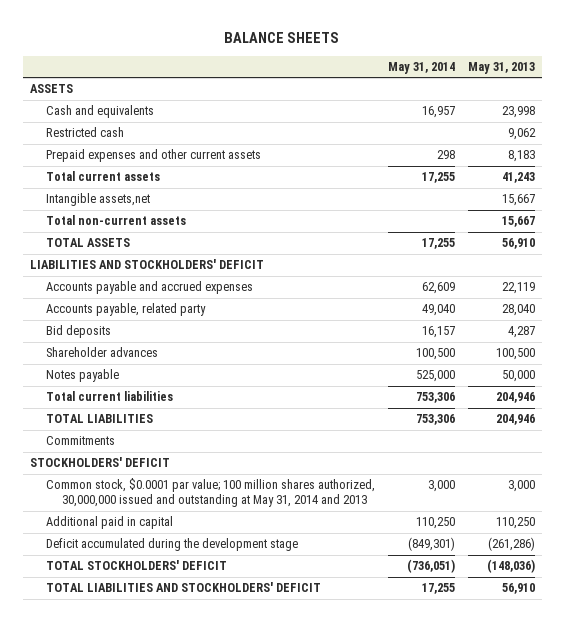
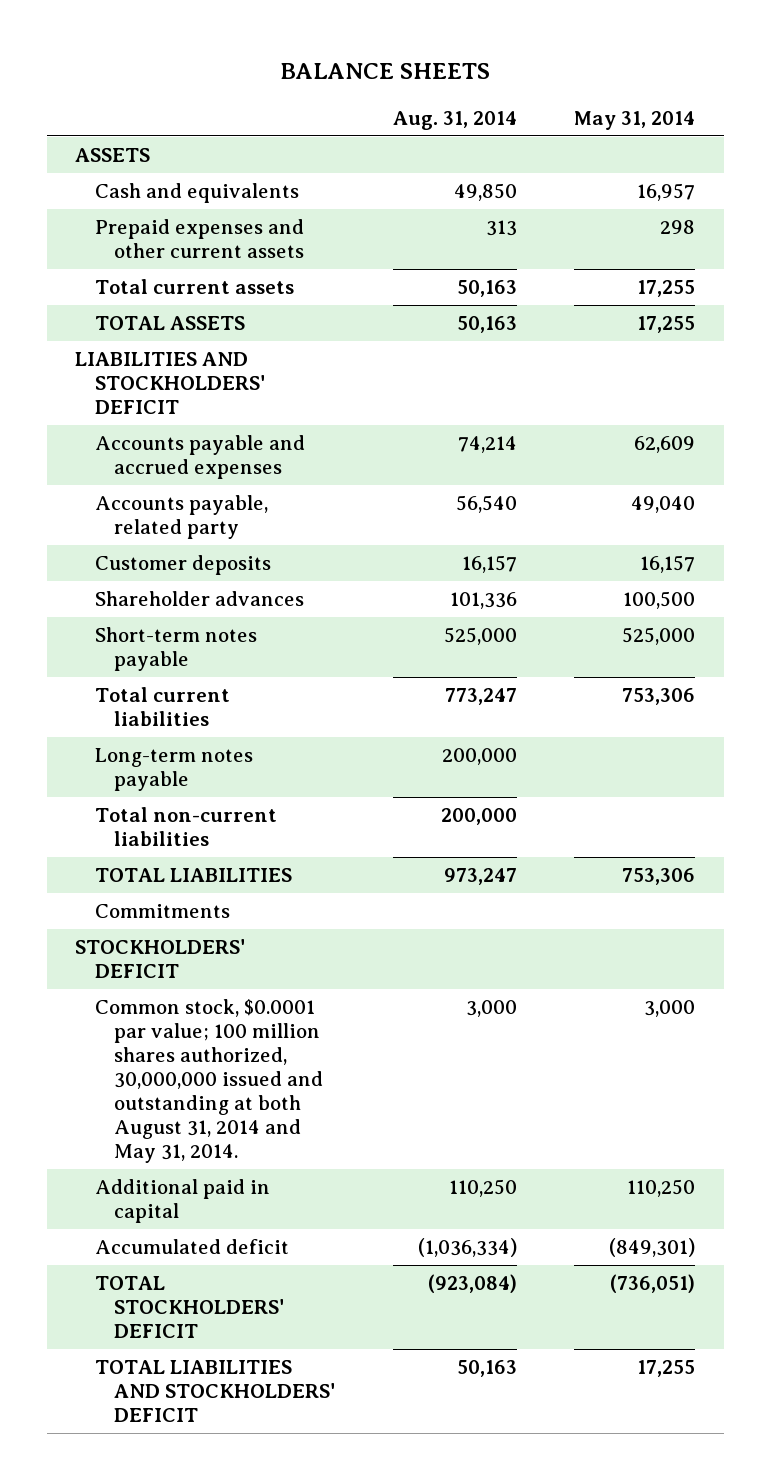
[468,62,536,75] May 31, 2013 -> none
none -> [392,110,517,130] Aug. 31, 2014
[45,127,124,138] Restricted cash -> none
[45,193,150,207] Intangible assets,net -> none
[45,215,186,226] Total non-current assets -> none
[45,325,111,339] Bid deposits -> [94,555,271,576] Customer deposits
[45,369,119,383] Notes payable -> [94,627,257,672] Short-term notes payable
none -> [94,748,253,792] Long-term notes payable
none -> [94,807,277,847] Total non-current liabilities
[45,478,375,508] Common stock, $0.0001 par value; 100 million shares authorized, 30,000,000 issued and outstanding at May 31, 2014 and 2013 -> [94,999,324,1163] Common stock, $0.0001 par value; 100 million shares authorized, 30,000,000 issued and outstanding at both August 31, 2014 and May 31, 2014.
[45,538,298,552] Deficit accumulated during the development stage -> [94,1239,289,1255] Accumulated deficit

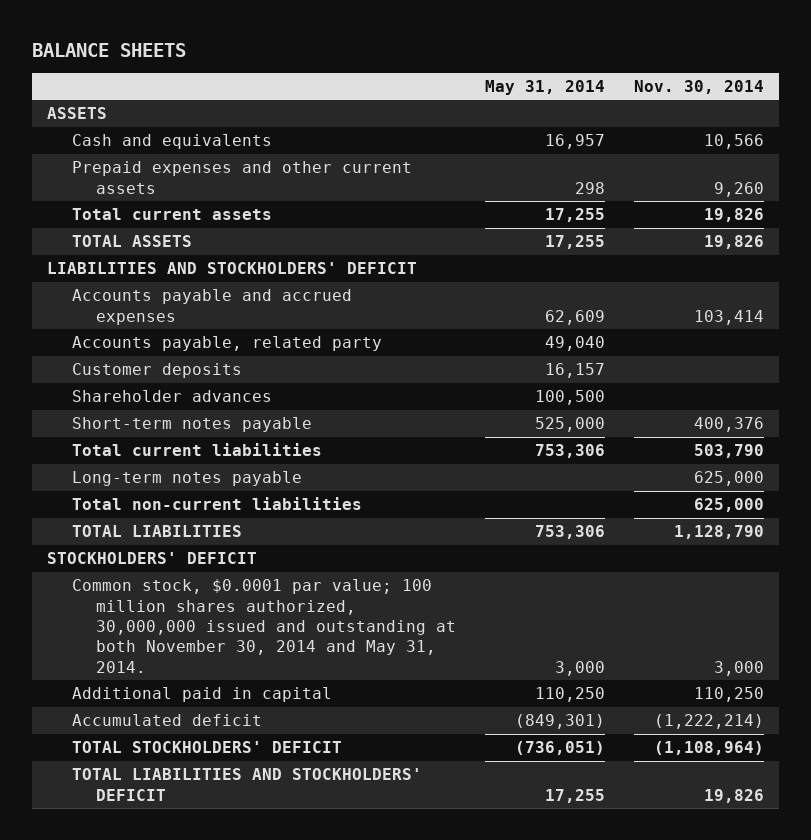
[392,110,517,130] Aug. 31, 2014 -> none
none -> [634,79,765,94] Nov. 30, 2014
[94,904,230,919] Commitments -> none
[94,999,324,1163] Common stock, $0.0001 par value; 100 million shares authorized, 30,000,000 issued and outstanding at both August 31, 2014 and May 31, 2014. -> [71,579,457,673] Common stock, $0.0001 par value; 100 million shares authorized, 30,000,000 issued and outstanding at both November 30, 2014 and May 31, 2014.

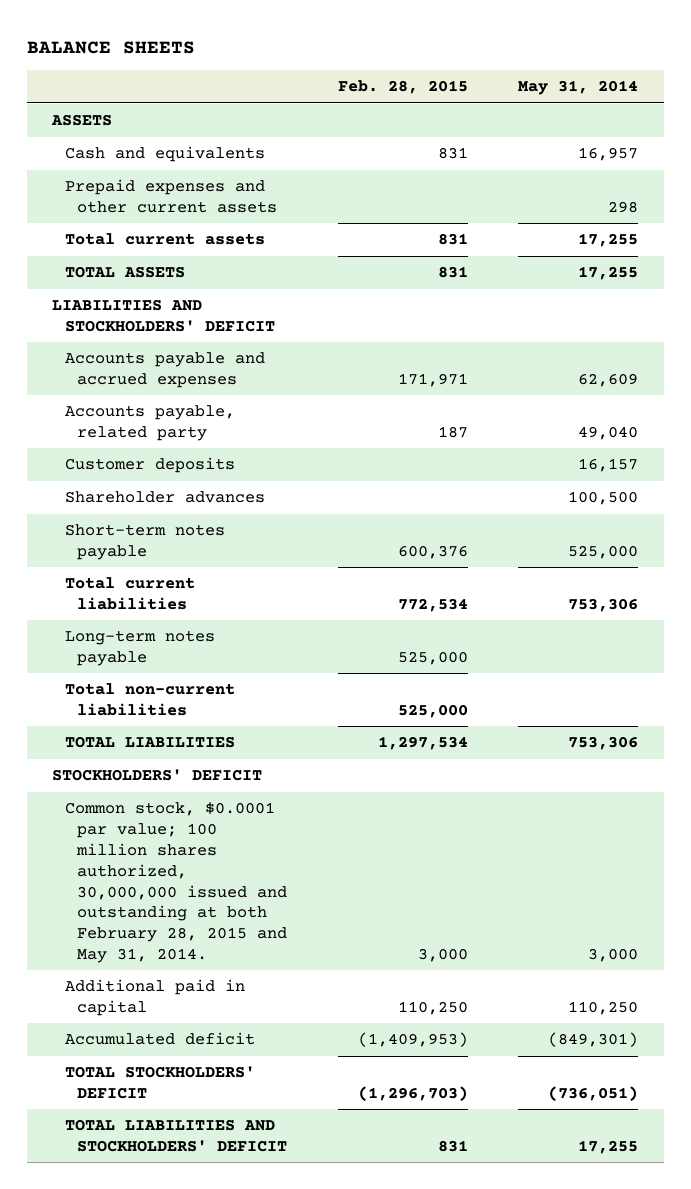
[634,79,765,94] Nov. 30, 2014 -> none
none -> [337,80,468,95] Feb. 28, 2015
[71,579,457,673] Common stock, $0.0001 par value; 100 million shares authorized, 30,000,000 issued and outstanding at both November 30, 2014 and May 31, 2014. -> [64,802,288,964] Common stock, $0.0001 par value; 100 million shares authorized, 30,000,000 issued and outstanding at both February 28, 2015 and May 31, 2014.

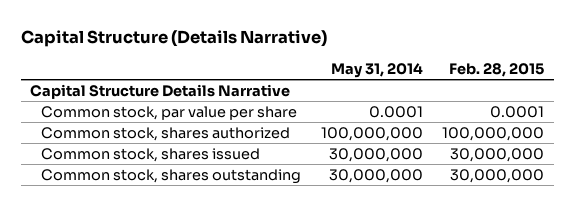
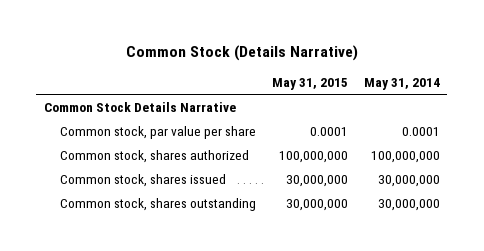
[20,30,327,48] Capital Structure (Details Narrative) -> [125,45,358,62] Common Stock (Details Narrative)
[449,62,545,77] Feb. 28, 2015 -> none
none -> [271,78,348,91] May 31, 2015
[30,83,291,99] Capital Structure Details Narrative -> [44,101,237,112] Common Stock Details Narrative

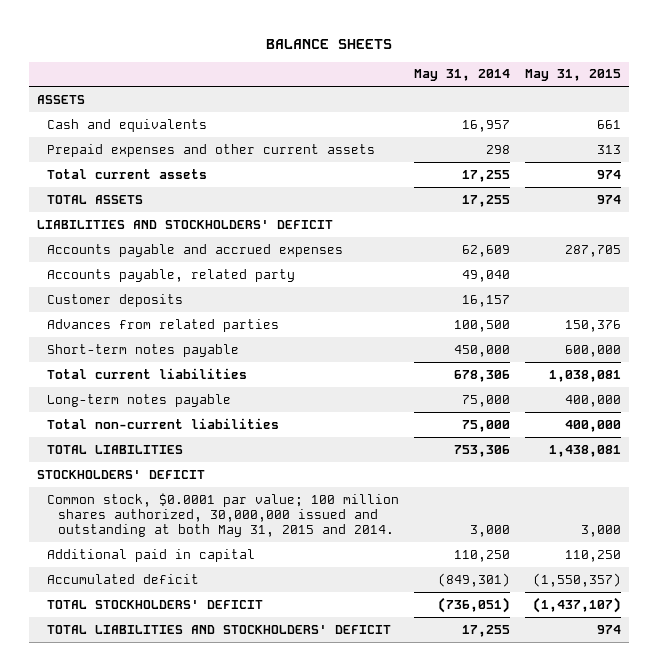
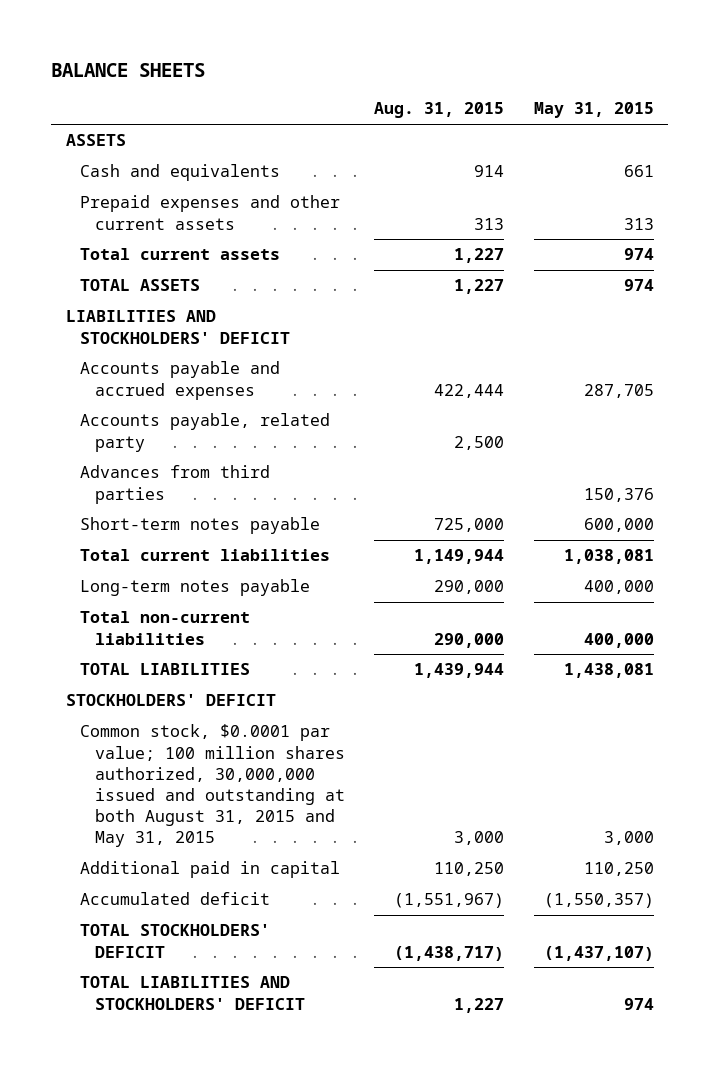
[414,69,511,82] May 31, 2014 -> none
none -> [374,102,505,119] Aug. 31, 2015
[47,293,184,307] Customer deposits -> none
[47,318,280,332] Advances from related parties -> [80,465,271,504] Advances from third parties
[47,492,400,538] Common stock, $0.0001 par value; 100 million shares authorized, 30,000,000 issued and outstanding at both May 31, 2015 and 2014. -> [80,724,345,847] Common stock, $0.0001 par value; 100 million shares authorized, 30,000,000 issued and outstanding at both August 31, 2015 and May 31, 2015

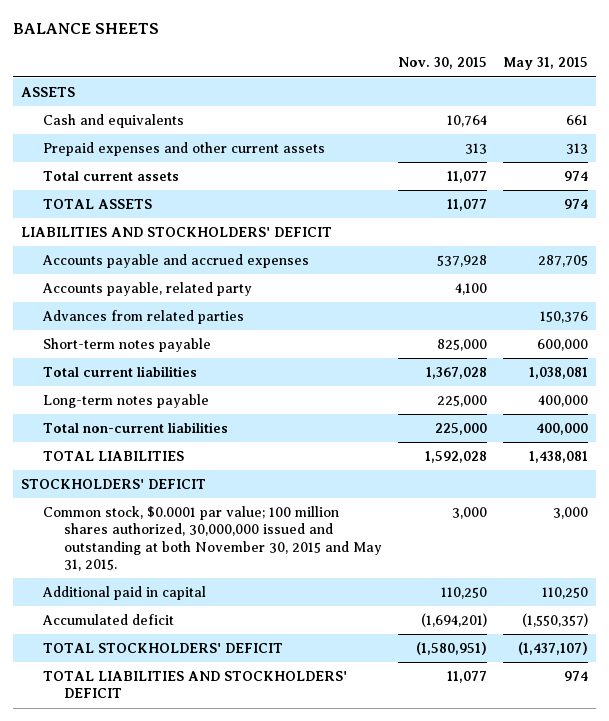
[374,102,505,119] Aug. 31, 2015 -> none
none -> [398,57,488,70] Nov. 30, 2015
[80,465,271,504] Advances from third parties -> [41,309,244,324] Advances from related parties
[80,724,345,847] Common stock, $0.0001 par value; 100 million shares authorized, 30,000,000 issued and outstanding at both August 31, 2015 and May 31, 2015 -> [42,505,383,572] Common stock, $0.0001 par value; 100 million shares authorized, 30,000,000 issued and outstanding at both November 30, 2015 and May 31, 2015.

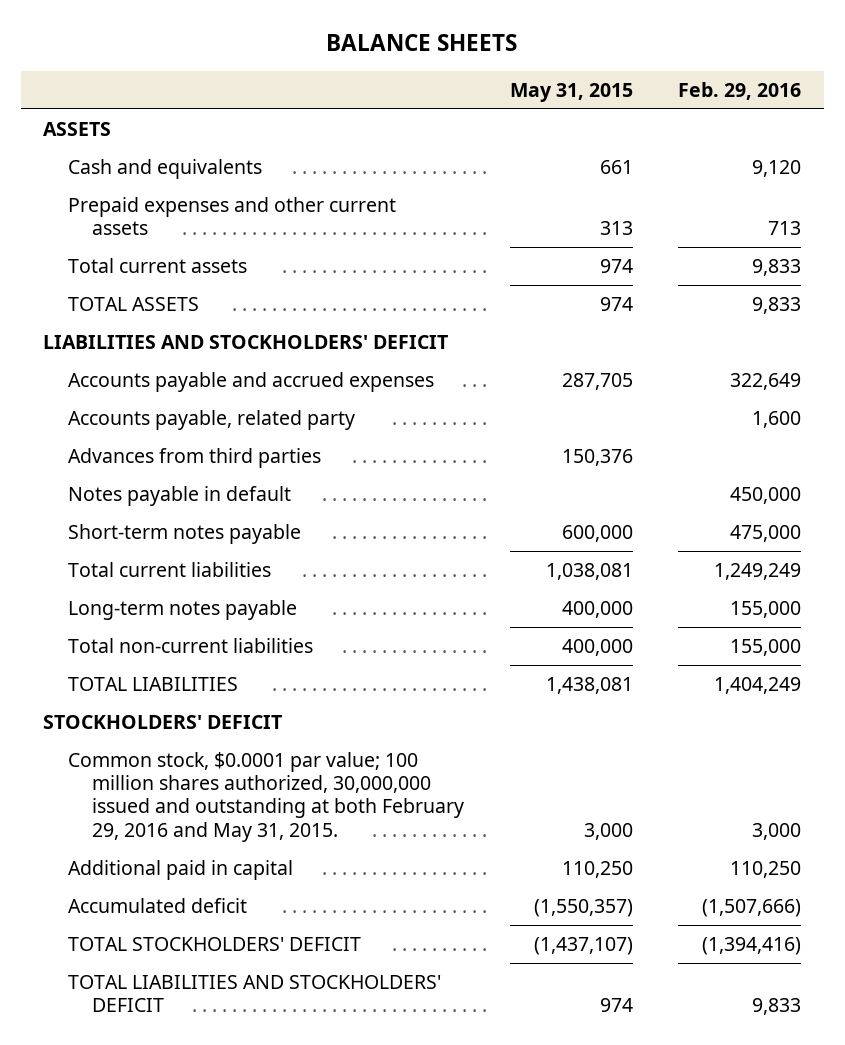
[398,57,488,70] Nov. 30, 2015 -> none
none -> [678,81,802,100] Feb. 29, 2016
[41,309,244,324] Advances from related parties -> [67,448,321,469] Advances from third parties
none -> [67,486,291,507] Notes payable in default
[42,505,383,572] Common stock, $0.0001 par value; 100 million shares authorized, 30,000,000 issued and outstanding at both November 30, 2015 and May 31, 2015. -> [67,752,465,842] Common stock, $0.0001 par value; 100 million shares authorized, 30,000,000 issued and outstanding at both February 29, 2016 and May 31, 2015.

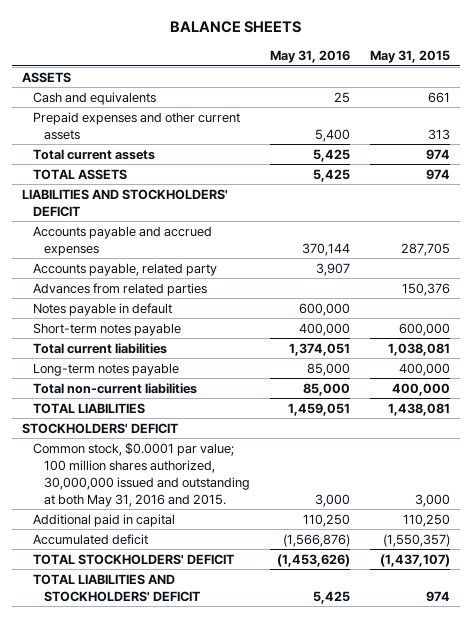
[678,81,802,100] Feb. 29, 2016 -> none
none -> [269,50,350,64] May 31, 2016
[67,448,321,469] Advances from third parties -> [32,282,207,296] Advances from related parties
[67,752,465,842] Common stock, $0.0001 par value; 100 million shares authorized, 30,000,000 issued and outstanding at both February 29, 2016 and May 31, 2015. -> [32,441,250,507] Common stock, $0.0001 par value; 100 million shares authorized, 30,000,000 issued and outstanding at both May 31, 2016 and 2015.

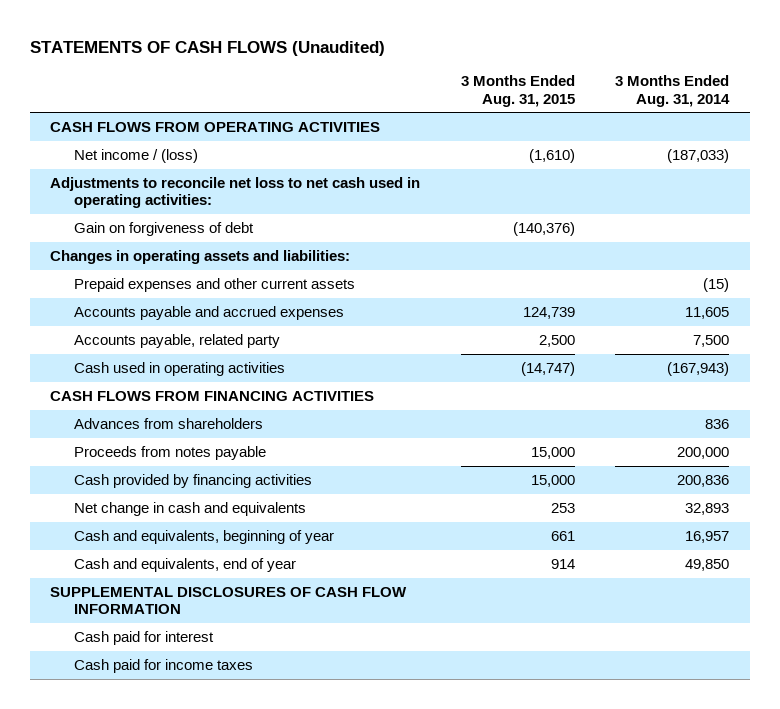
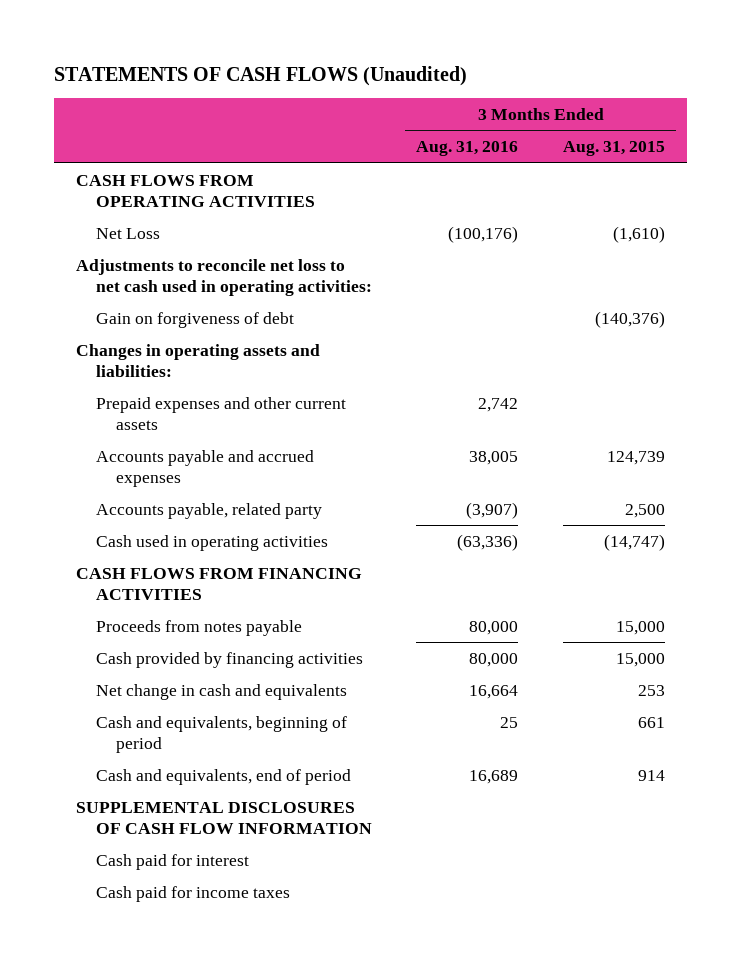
[615,75,731,107] 3 Months Ended Aug. 31, 2014 -> none
none -> [416,141,519,157] Aug. 31, 2016
[73,148,198,163] Net income / (loss) -> [96,227,161,239] Net Loss
[73,417,263,429] Advances from shareholders -> none
[73,529,334,544] Cash and equivalents, beginning of year -> [96,715,348,753] Cash and equivalents, beginning of period
[73,557,296,572] Cash and equivalents, end of year -> [96,768,352,785] Cash and equivalents, end of period

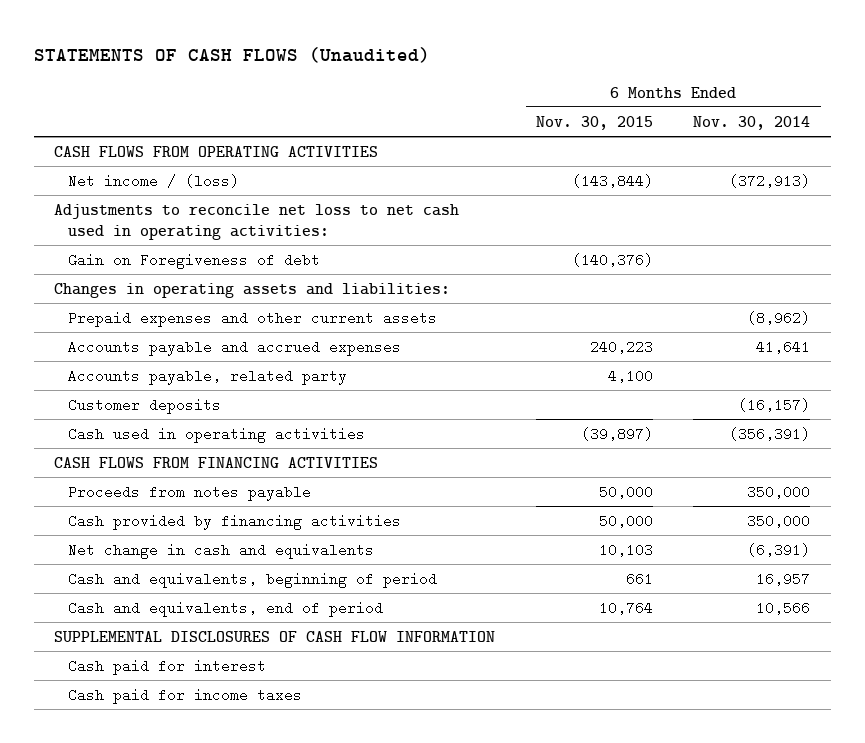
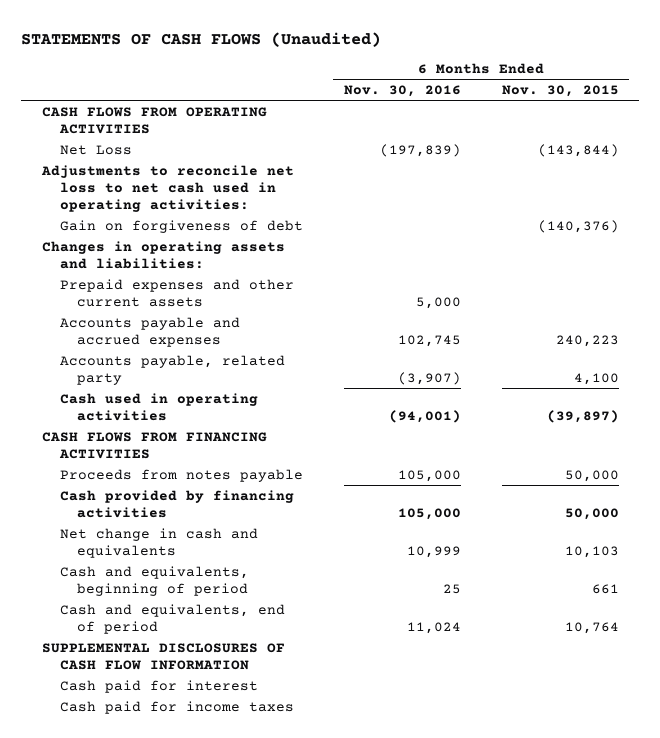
[693,115,811,130] Nov. 30, 2014 -> none
none -> [343,85,461,98] Nov. 30, 2016
[68,173,240,188] Net income / (loss) -> [59,144,132,155] Net Loss
[68,252,321,269] Gain on Foregiveness of debt -> [59,219,303,233] Gain on forgiveness of debt
[68,397,222,414] Customer deposits -> none

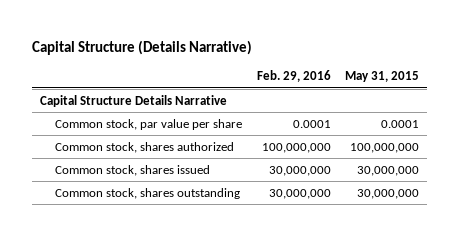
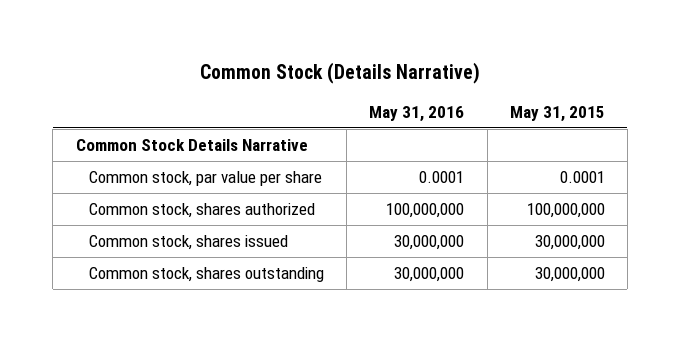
[32,40,253,56] Capital Structure (Details Narrative) -> [200,62,481,85] Common Stock (Details Narrative)
[256,70,331,83] Feb. 29, 2016 -> none
none -> [369,105,465,122] May 31, 2016
[39,94,227,107] Capital Structure Details Narrative -> [75,138,308,151] Common Stock Details Narrative

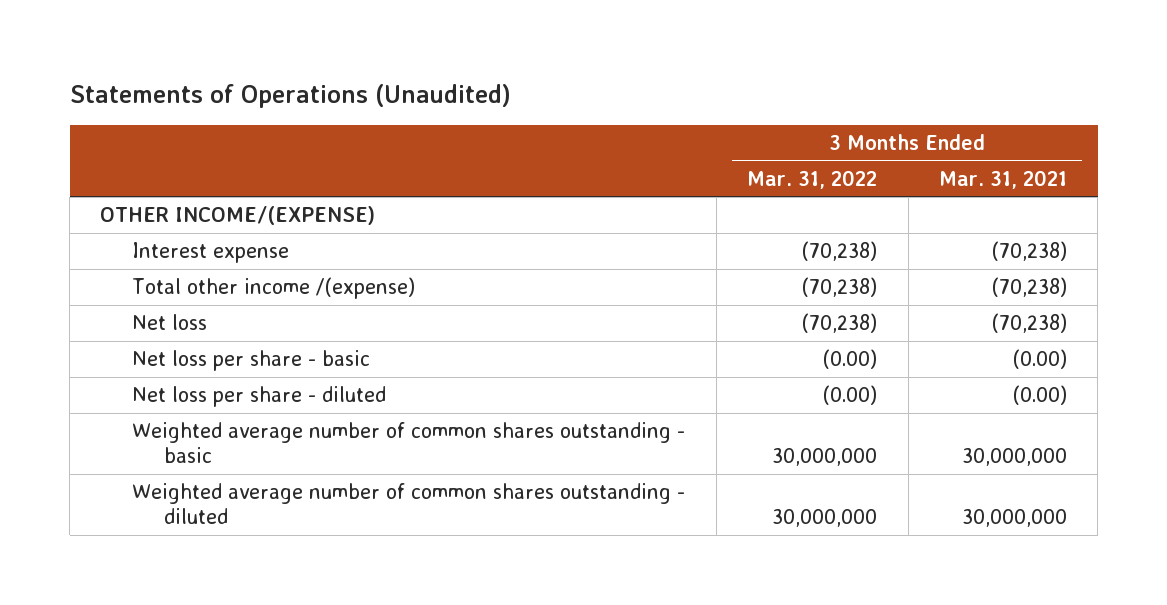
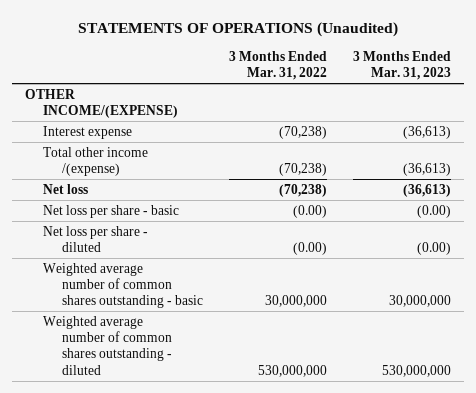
[69,84,511,109] Statements of Operations (Unaudited) -> [78,21,399,37] STATEMENTS OF OPERATIONS (Unaudited)
[938,169,1067,189] Mar. 31, 2021 -> none
none -> [353,50,452,81] 3 Months Ended Mar. 31, 2023
[772,509,878,528] 30,000,000 -> [257,364,327,377] 530,000,000

